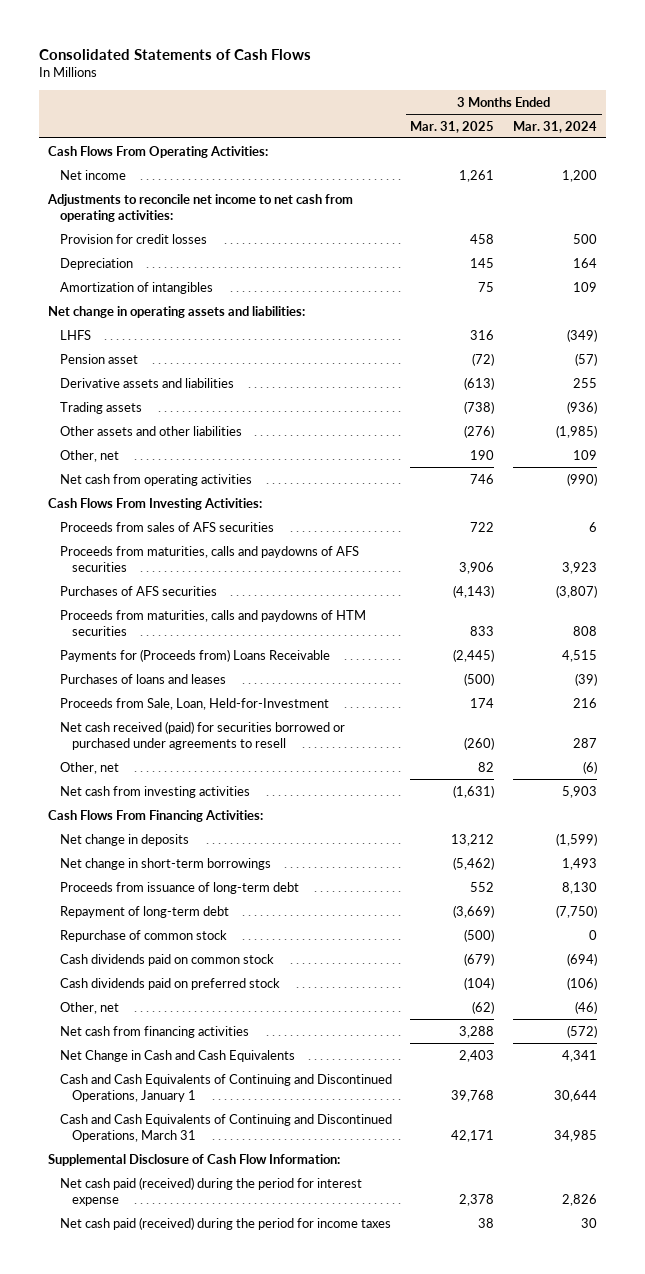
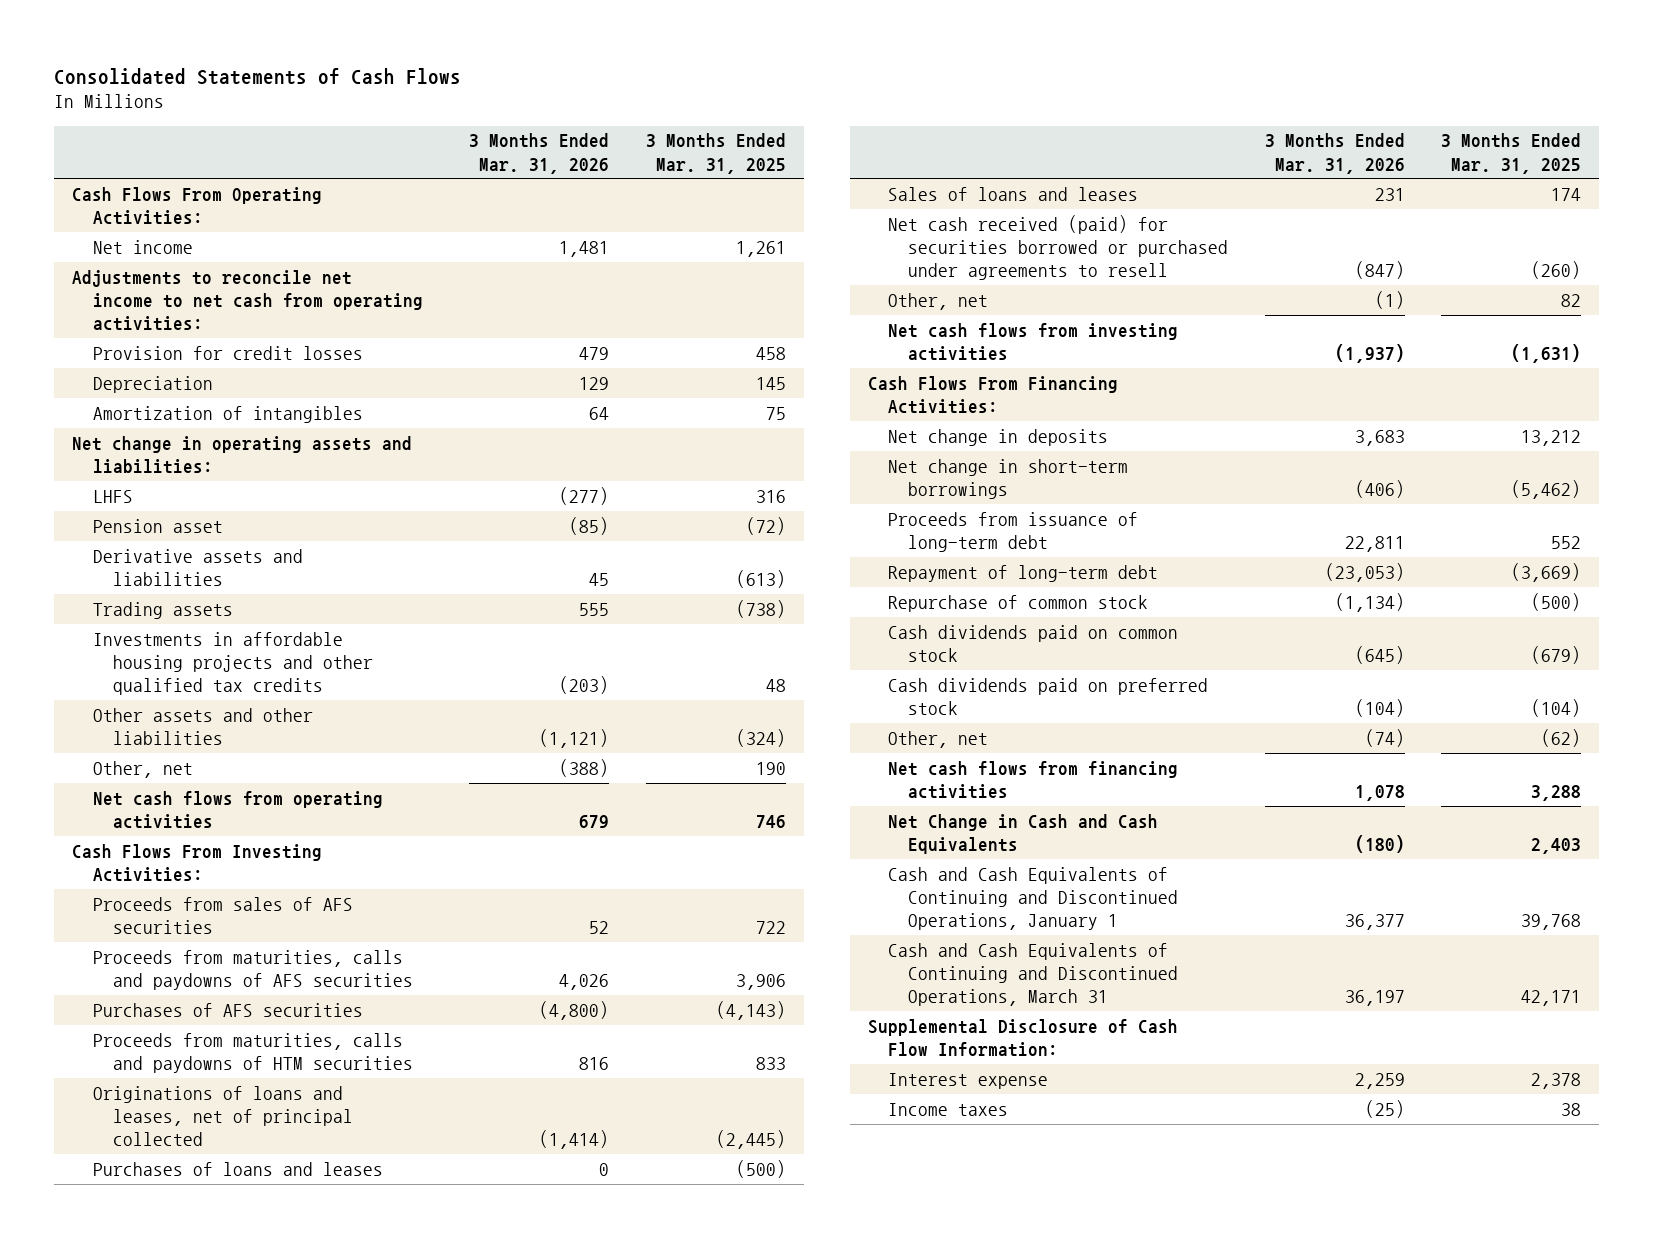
[512,120,597,133] Mar. 31, 2024 -> none
none -> [469,133,610,174] 3 Months Ended Mar. 31, 2026
none -> [92,631,374,696] Investments in affordable housing projects and other qualified tax credits
[464,424,495,438] (276) -> [735,729,786,748] (324)
[60,473,253,486] Net cash from operating activities -> [92,790,383,830] Net cash flows from operating activities
[60,648,331,662] Payments for (Proceeds from) Loans Receivable -> [92,1085,354,1147] Originations of loans and leases, net of principal collected
[60,697,330,710] Proceeds from Sale, Loan, Held-for-Investment -> [888,186,1139,201] Sales of loans and leases
[60,785,251,798] Net cash from investing activities -> [888,322,1179,362] Net cash flows from investing activities
[60,1025,250,1038] Net cash from financing activities -> [888,760,1179,800] Net cash flows from financing activities
[60,1176,363,1206] Net cash paid (received) during the period for interest expense -> [888,1072,1049,1089] Interest expense
[60,1216,392,1230] Net cash paid (received) during the period for income taxes -> [888,1102,1009,1116] Income taxes

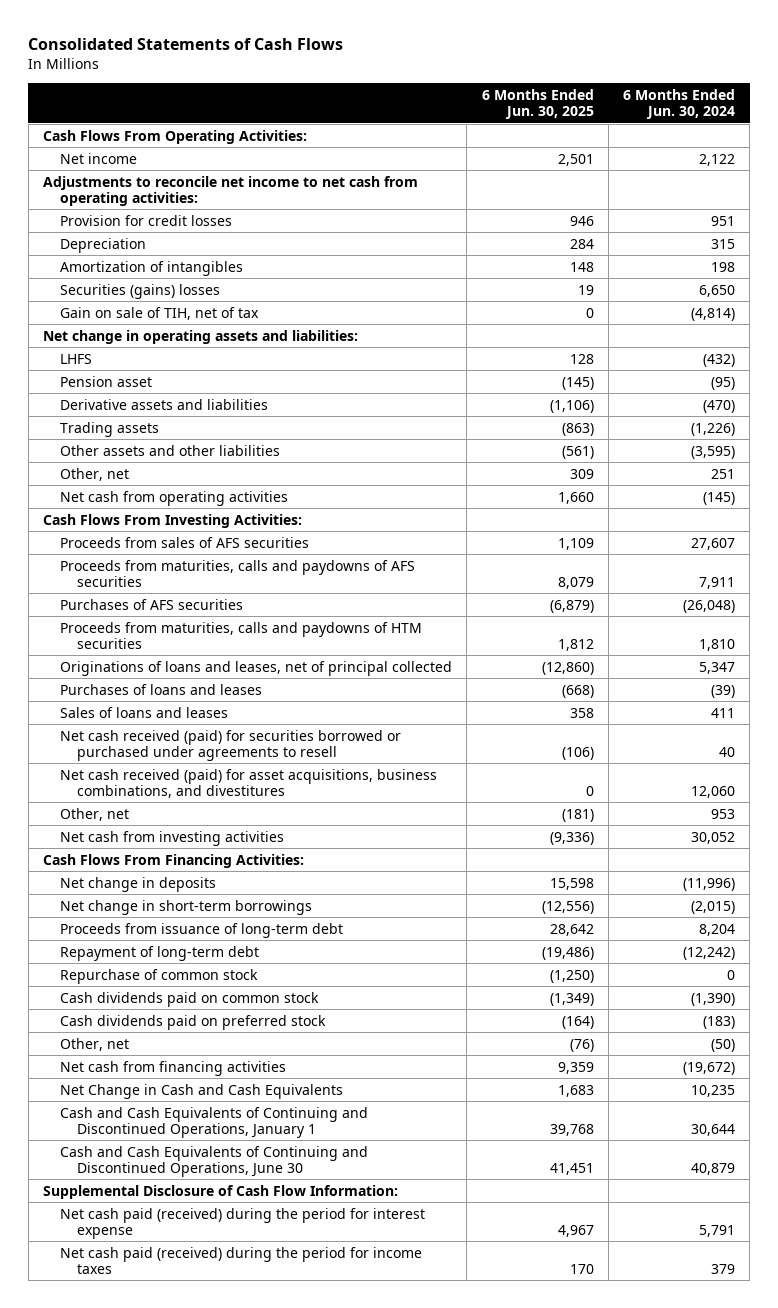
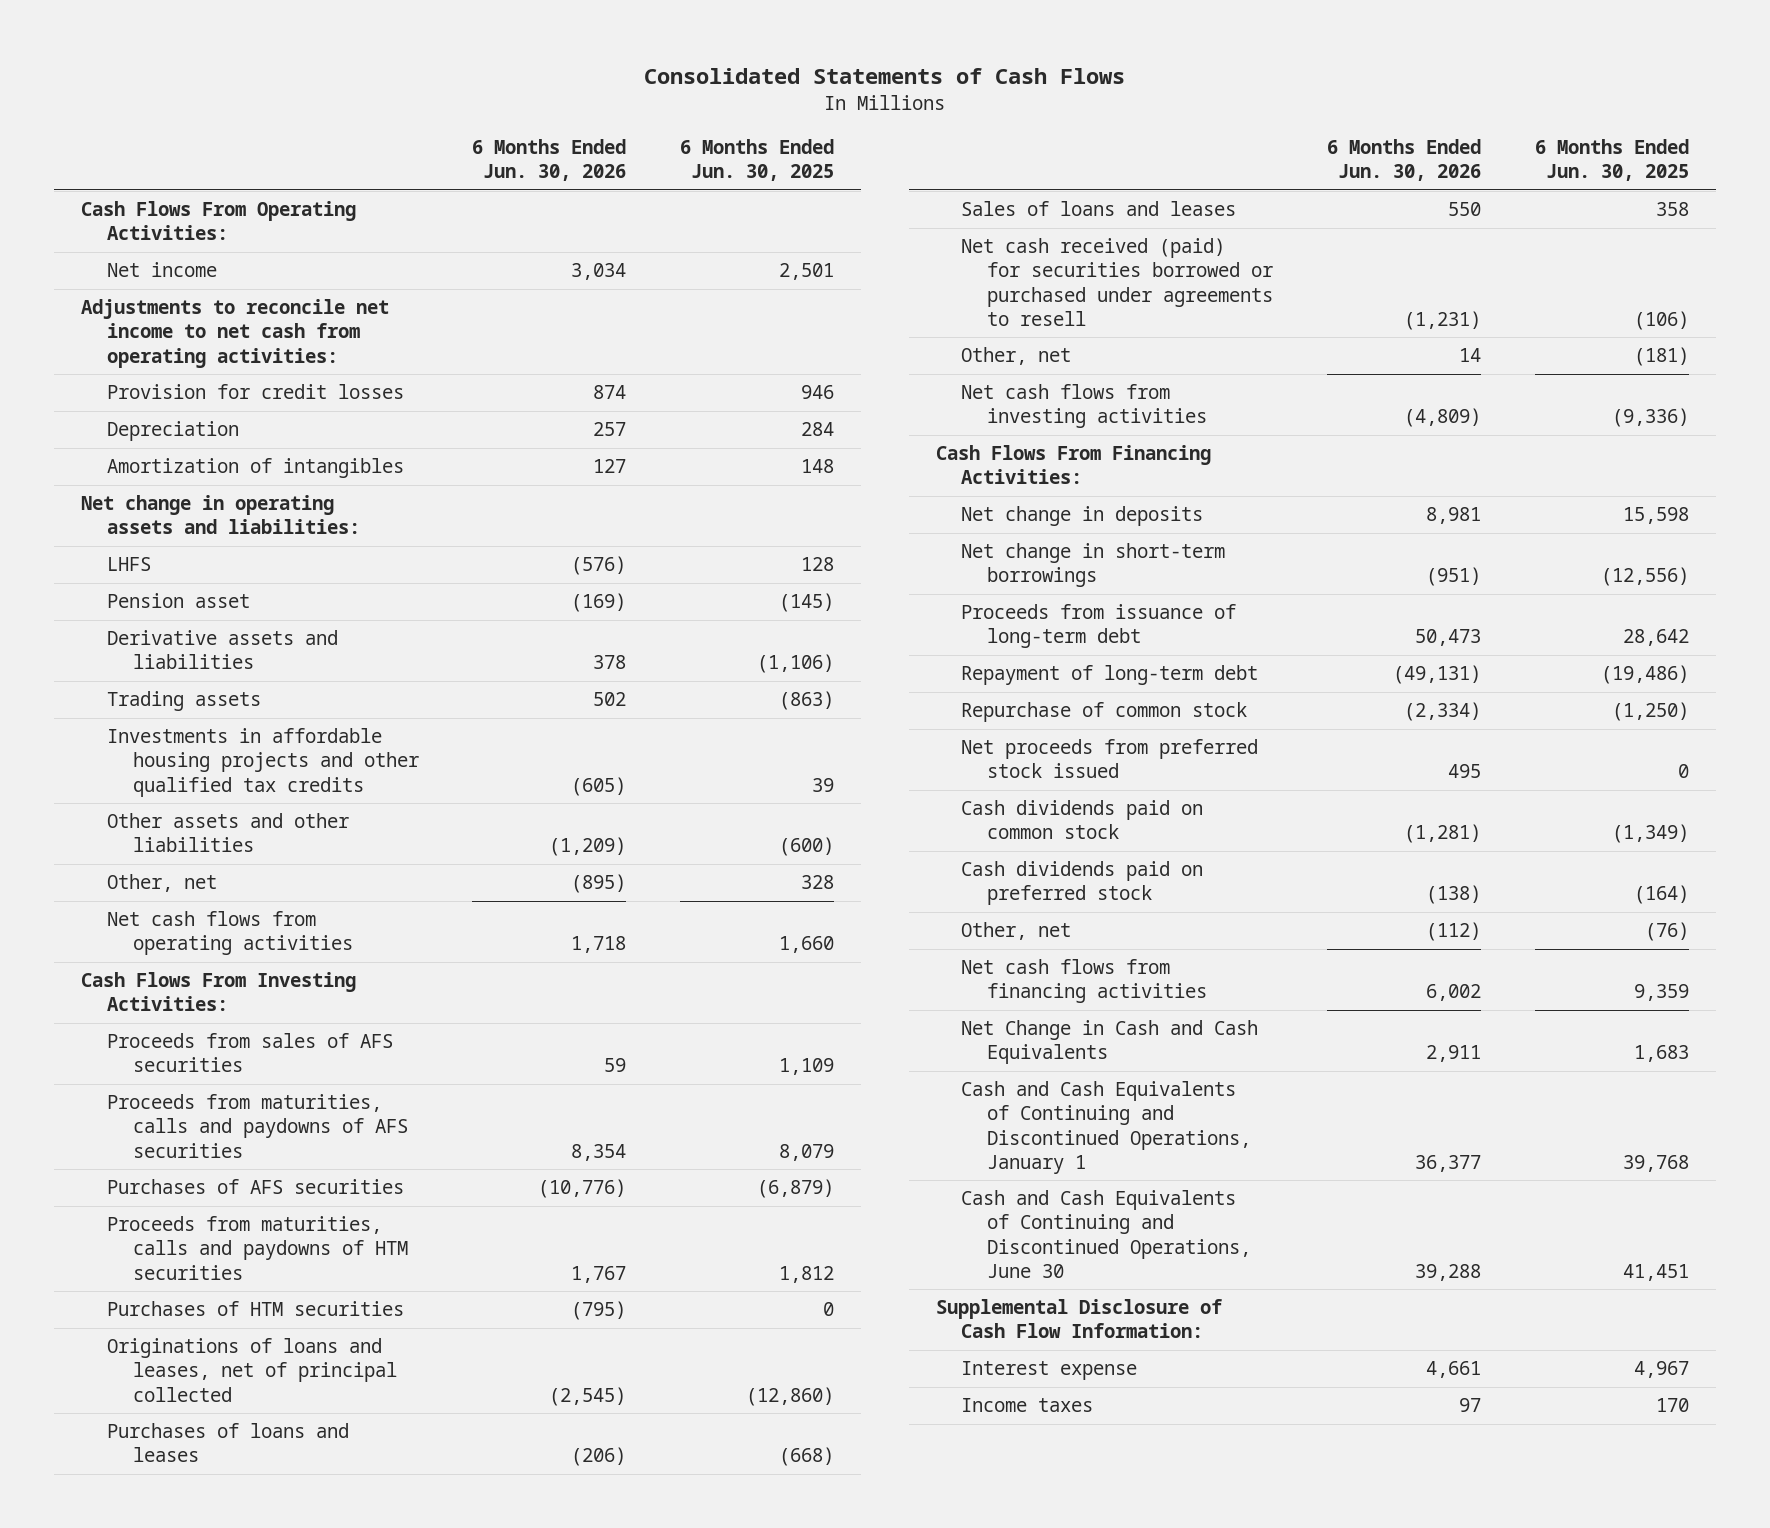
[623,88,736,120] 6 Months Ended Jun. 30, 2024 -> none
none -> [472,139,627,182] 6 Months Ended Jun. 30, 2026
[59,283,220,299] Securities (gains) losses -> none
[59,306,259,320] Gain on sale of TIH, net of tax -> none
none -> [106,728,419,797] Investments in affordable housing projects and other qualified tax credits
[561,445,594,459] (561) -> [779,837,835,857] (600)
[569,468,594,479] 309 -> [801,875,835,890] 328
[59,490,288,506] Net cash from operating activities -> [106,911,353,956] Net cash flows from operating activities
none -> [106,1301,404,1317] Purchases of HTM securities
[59,768,437,798] Net cash received (paid) for asset acquisitions, business combinations, and divestitures -> none
[59,830,284,846] Net cash from investing activities -> [961,384,1208,429] Net cash flows from investing activities
none -> [961,739,1259,779] Net proceeds from preferred stock issued
[59,1060,286,1076] Net cash from financing activities -> [961,959,1208,1004] Net cash flows from financing activities
[59,1207,425,1239] Net cash paid (received) during the period for interest expense -> [961,1361,1138,1381] Interest expense
[59,1246,422,1274] Net cash paid (received) during the period for income taxes -> [961,1398,1094,1413] Income taxes

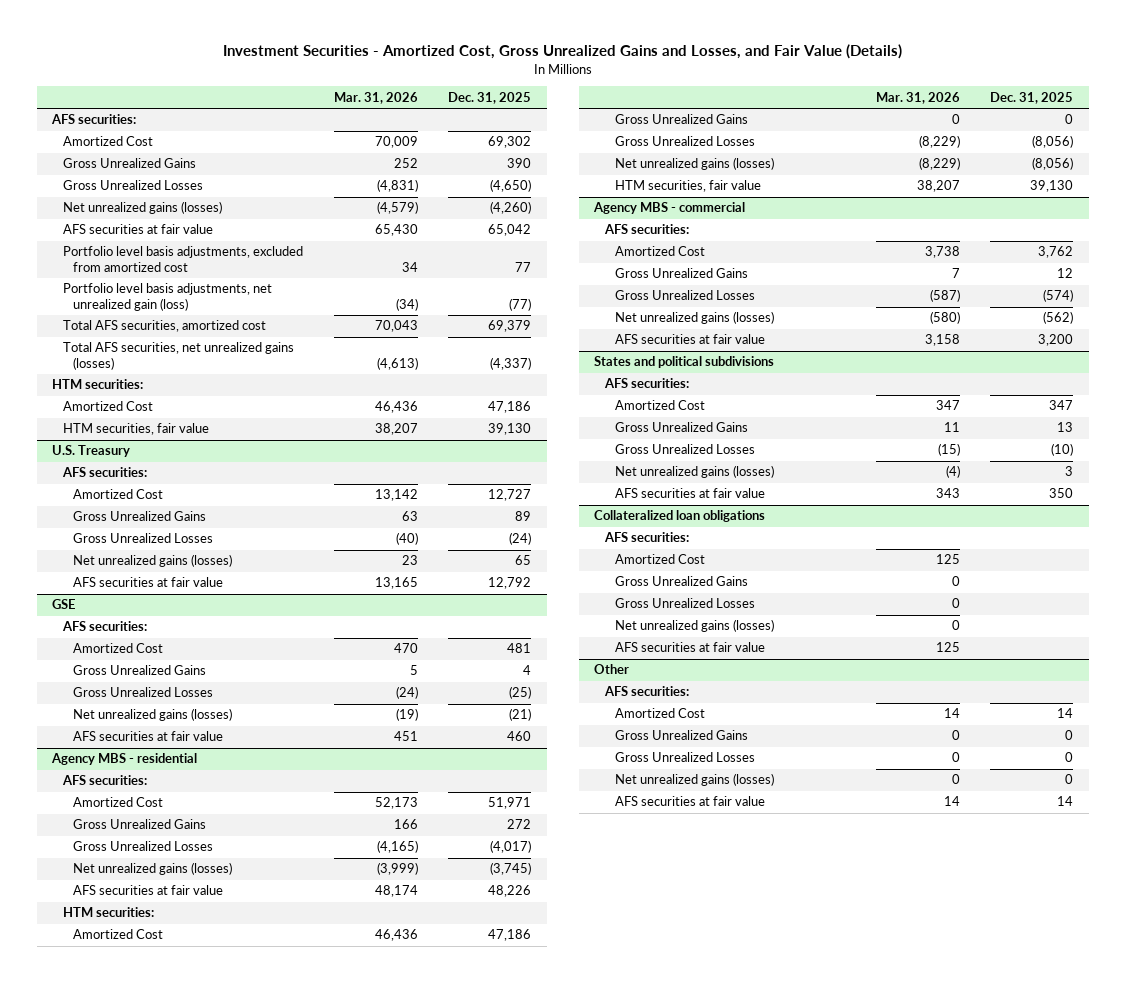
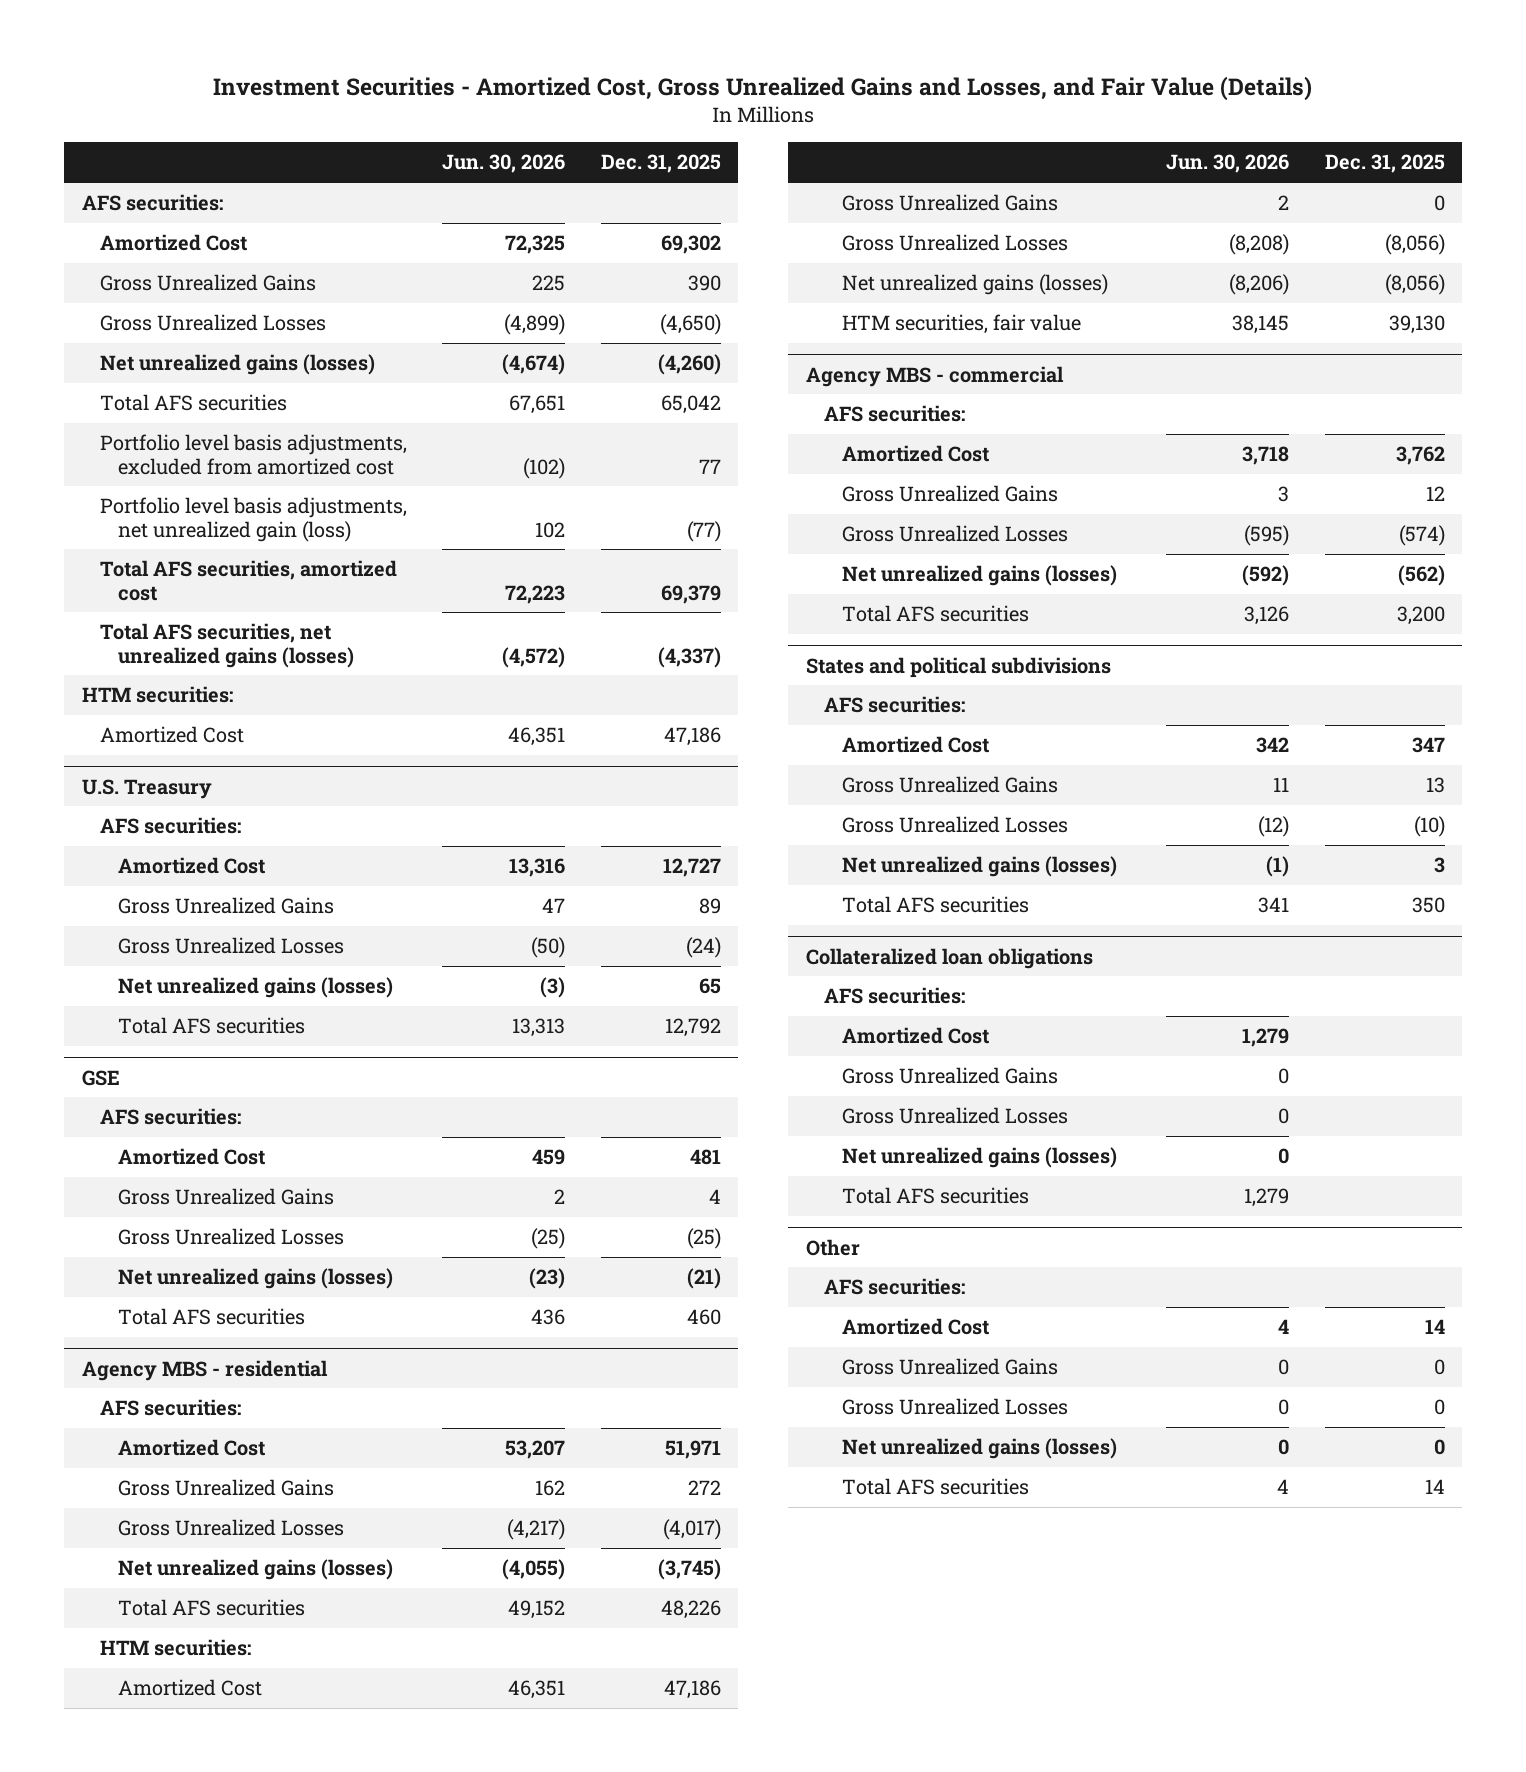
[333,91,418,104] Mar. 31, 2026 -> none
none -> [442,154,566,174] Jun. 30, 2026
[62,224,213,235] AFS securities at fair value -> [99,394,287,412] Total AFS securities
[62,423,209,436] HTM securities, fair value -> none
[73,577,224,588] AFS securities at fair value -> [118,1017,306,1035] Total AFS securities
[73,731,224,742] AFS securities at fair value -> [118,1308,306,1326] Total AFS securities
[73,885,224,896] AFS securities at fair value -> [118,1599,306,1617] Total AFS securities
[615,334,766,345] AFS securities at fair value -> [842,605,1030,623] Total AFS securities
[615,488,766,499] AFS securities at fair value -> [842,896,1030,914] Total AFS securities
[615,642,766,653] AFS securities at fair value -> [842,1187,1030,1205] Total AFS securities
[615,796,766,807] AFS securities at fair value -> [842,1478,1030,1496] Total AFS securities

